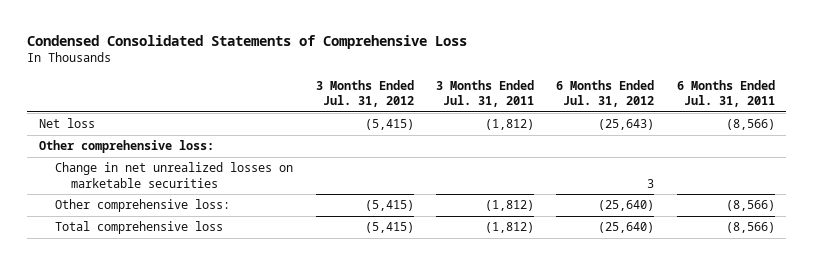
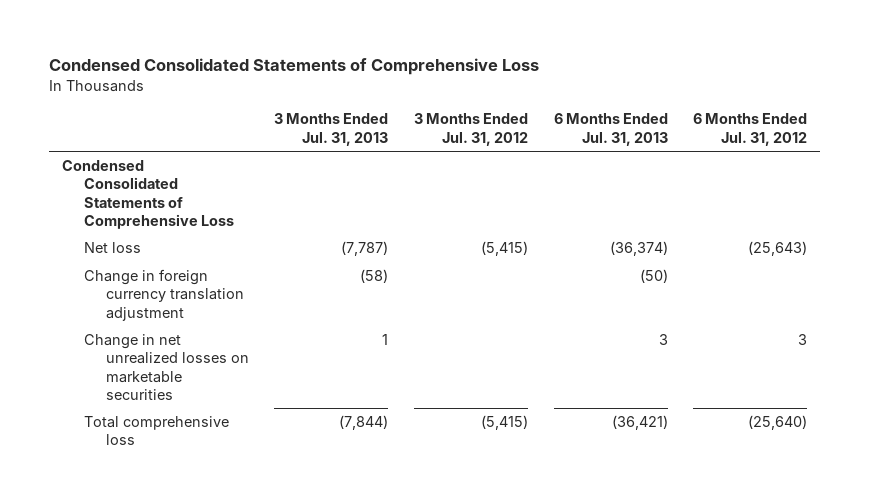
[436,79,535,107] 3 Months Ended Jul. 31, 2011 -> none
[676,79,775,107] 6 Months Ended Jul. 31, 2011 -> none
none -> [274,113,389,146] 3 Months Ended Jul. 31, 2013
none -> [553,113,668,146] 6 Months Ended Jul. 31, 2013
none -> [61,160,234,229] Condensed Consolidated Statements of Comprehensive Loss
[38,140,214,154] Other comprehensive loss: -> none
none -> [83,269,244,321] Change in foreign currency translation adjustment
[55,199,231,213] Other comprehensive loss: -> none

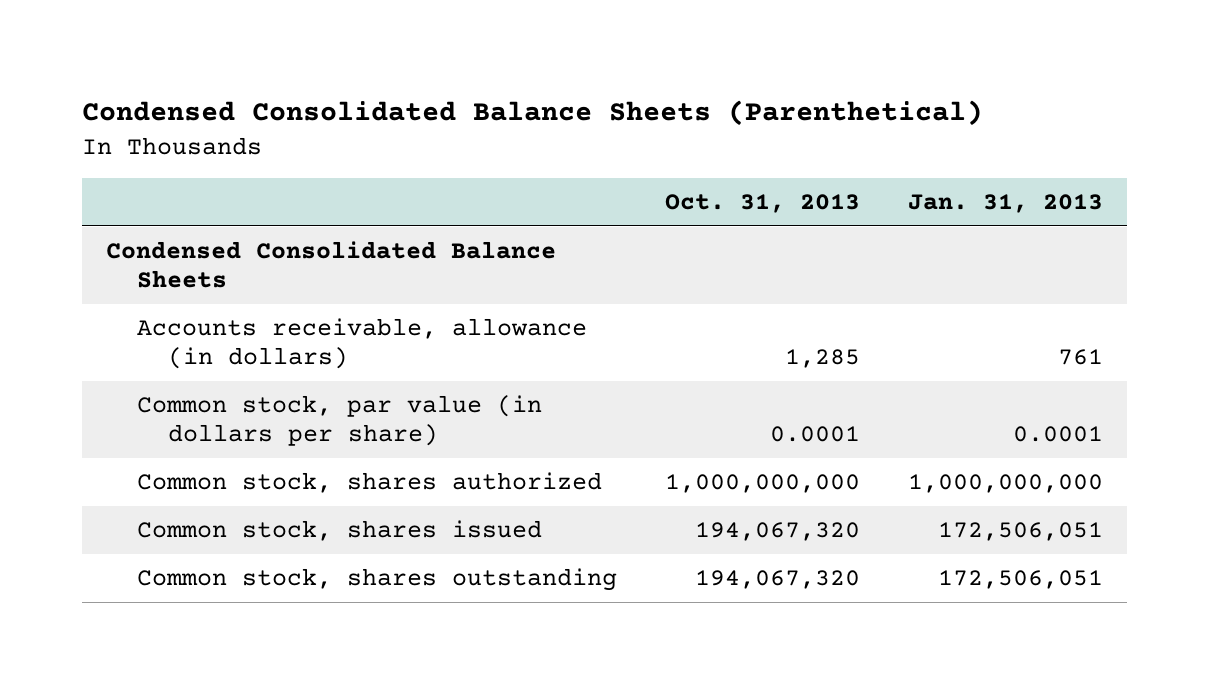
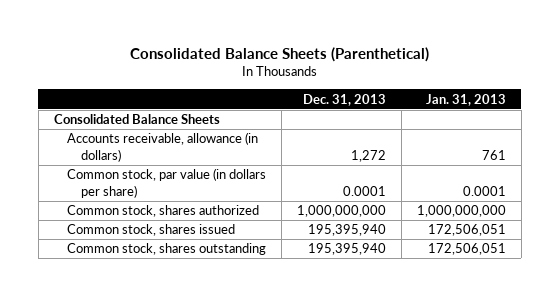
[81,100,983,127] Condensed Consolidated Balance Sheets (Parenthetical) -> [129,46,429,62] Consolidated Balance Sheets (Parenthetical)
[664,194,860,214] Oct. 31, 2013 -> none
none -> [302,93,386,106] Dec. 31, 2013
[105,240,556,289] Condensed Consolidated Balance Sheets -> [53,114,220,125] Consolidated Balance Sheets

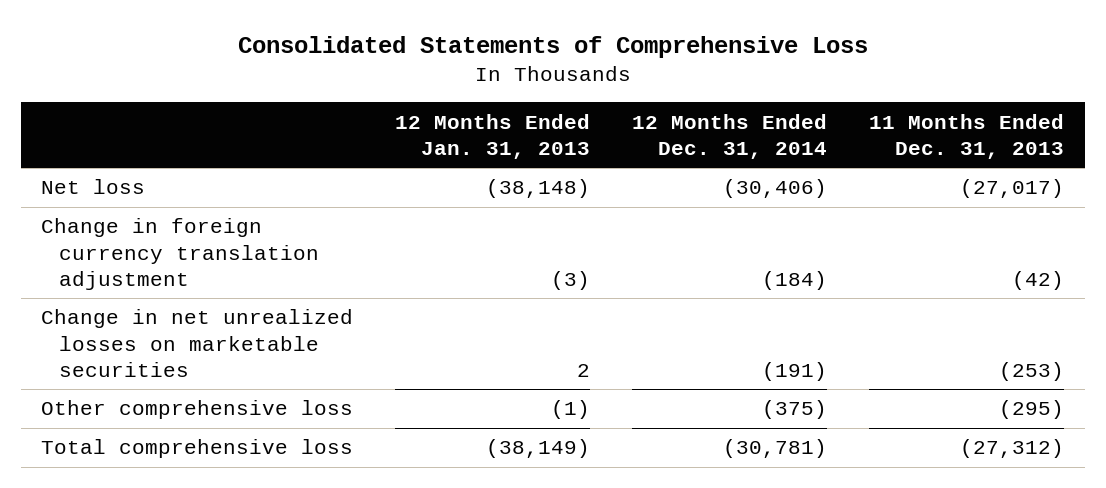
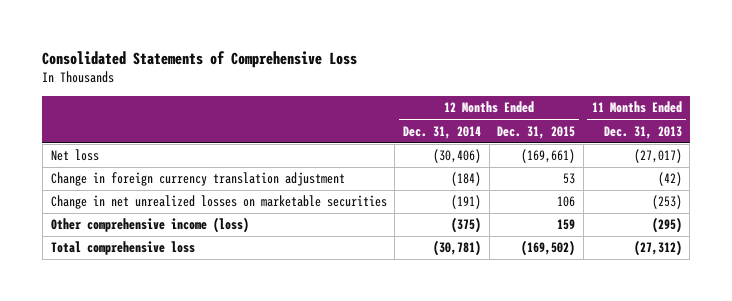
[395,113,591,160] 12 Months Ended Jan. 31, 2013 -> none
none -> [497,125,576,139] Dec. 31, 2015
[41,400,354,420] Other comprehensive loss -> [50,217,249,234] Other comprehensive income (loss)

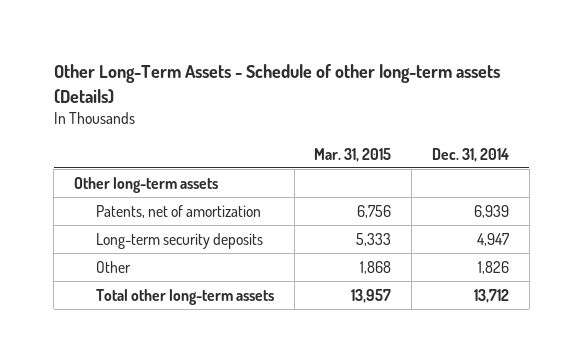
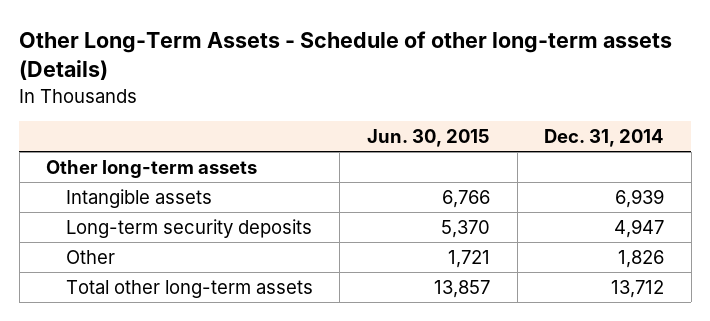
[314,147,392,162] Mar. 31, 2015 -> none
none -> [366,129,490,148] Jun. 30, 2015
[95,204,261,218] Patents, net of amortization -> [65,188,212,208] Intangible assets

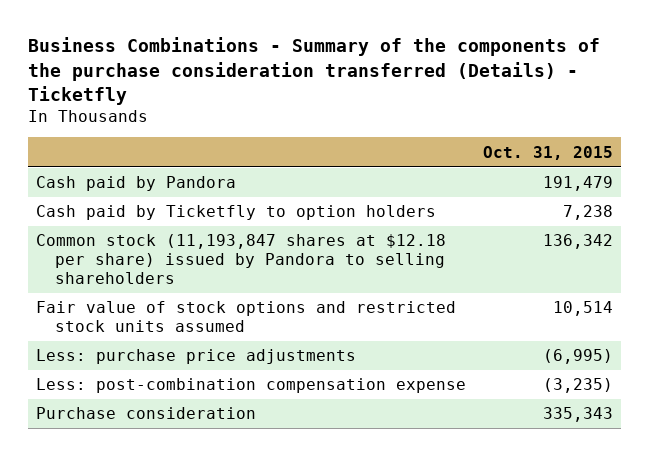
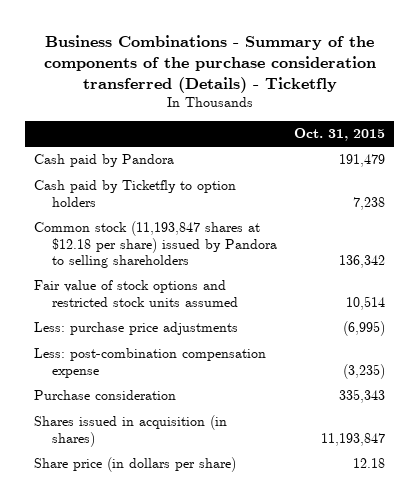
none -> [34,415,228,447] Shares issued in acquisition (in shares)
none -> [34,457,237,473] Share price (in dollars per share)

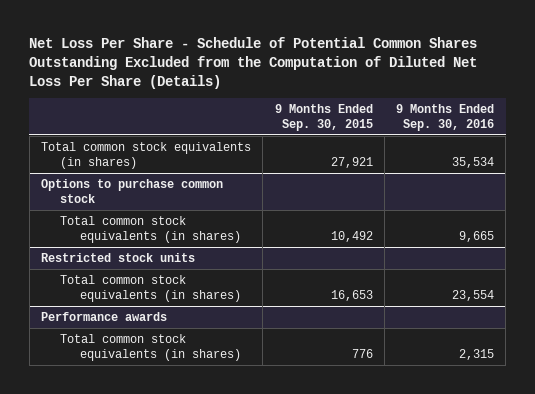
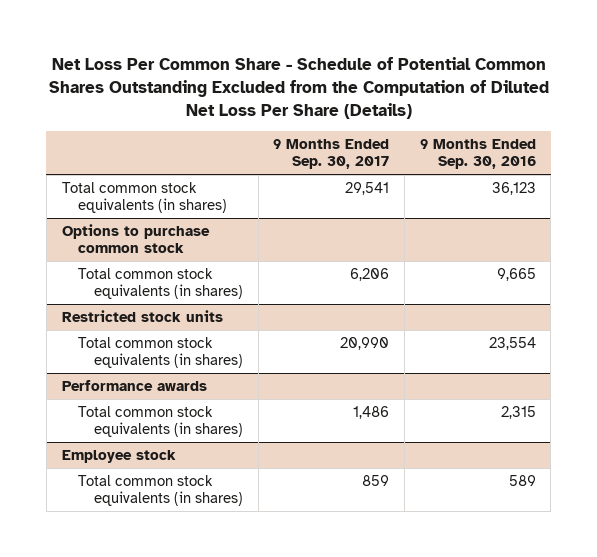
[29,37,478,89] Net Loss Per Share - Schedule of Potential Common Shares Outstanding Excluded from the Computation of Diluted Net Loss Per Share (Details) -> [48,56,549,119] Net Loss Per Common Share - Schedule of Potential Common Shares Outstanding Excluded from the Computation of Diluted Net Loss Per Share (Details)
[274,103,373,131] 9 Months Ended Sep. 30, 2015 -> none
none -> [273,138,390,170] 9 Months Ended Sep. 30, 2017
[452,156,495,168] 35,534 -> [491,181,536,195] 36,123
none -> [61,449,176,463] Employee stock
none -> [77,474,243,507] Total common stock equivalents (in shares)

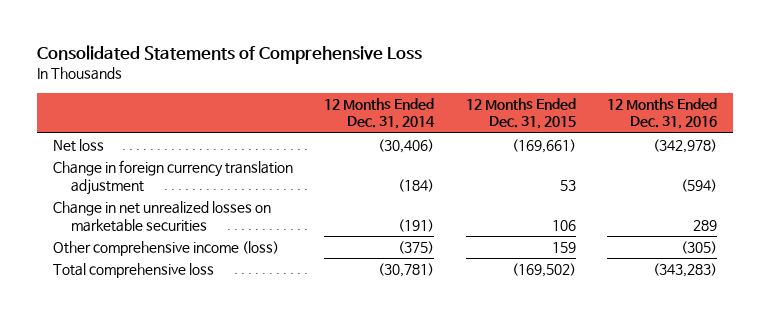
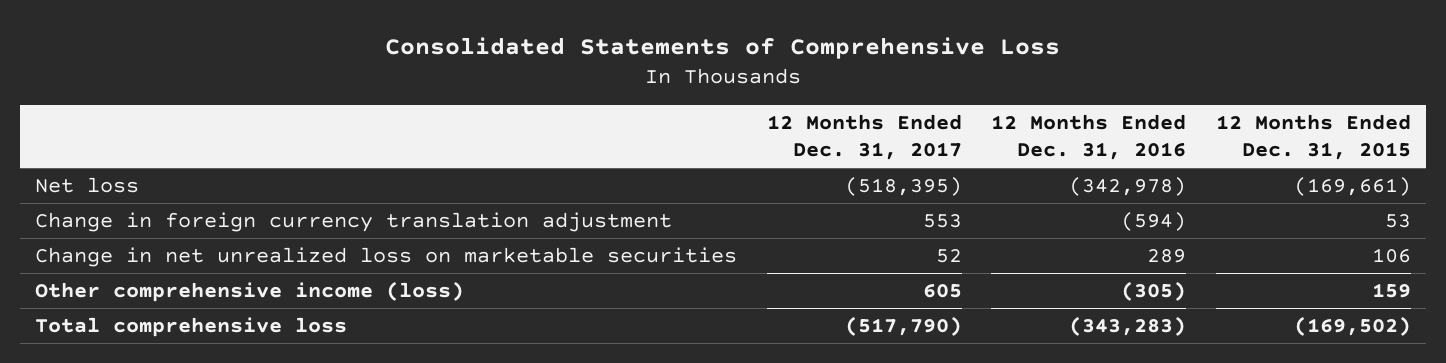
[324,97,436,130] 12 Months Ended Dec. 31, 2014 -> none
none -> [766,113,962,161] 12 Months Ended Dec. 31, 2017
[52,201,271,232] Change in net unrealized losses on marketable securities -> [34,246,737,267] Change in net unrealized loss on marketable securities

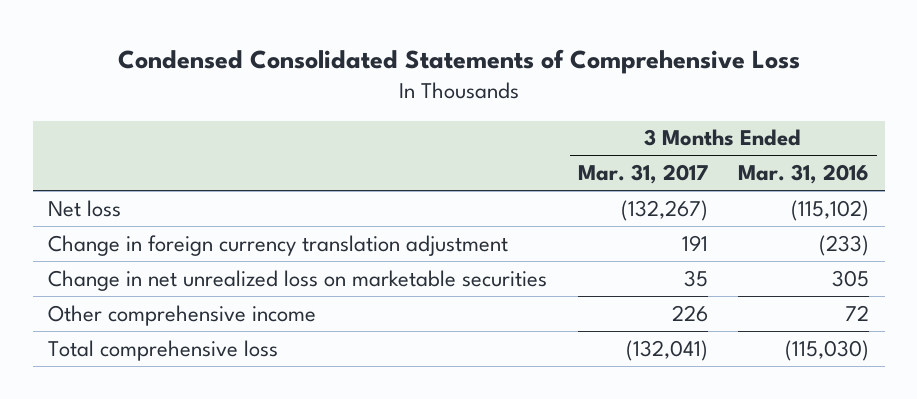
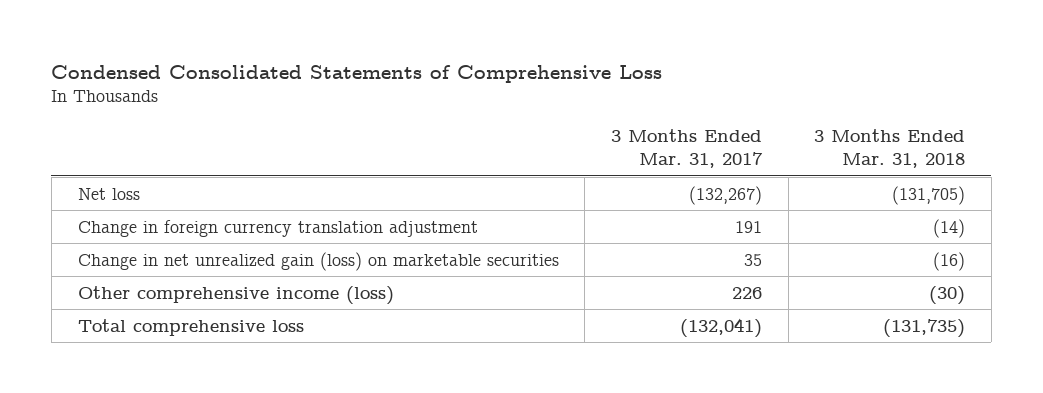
[738,164,870,185] Mar. 31, 2016 -> none
none -> [814,129,966,168] 3 Months Ended Mar. 31, 2018
[48,269,548,291] Change in net unrealized loss on marketable securities -> [77,251,559,271] Change in net unrealized gain (loss) on marketable securities
[48,304,317,326] Other comprehensive income -> [77,285,394,305] Other comprehensive income (loss)

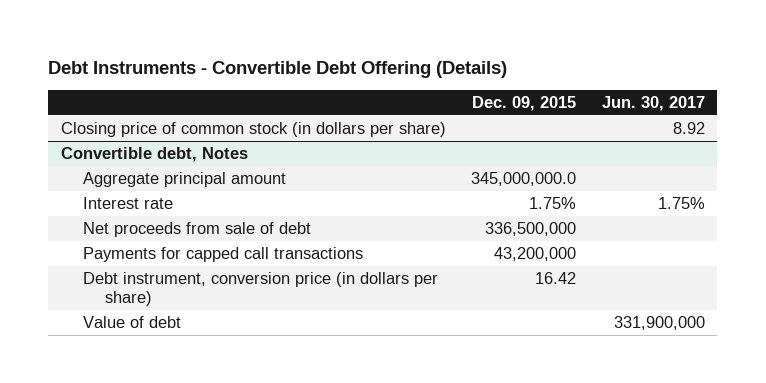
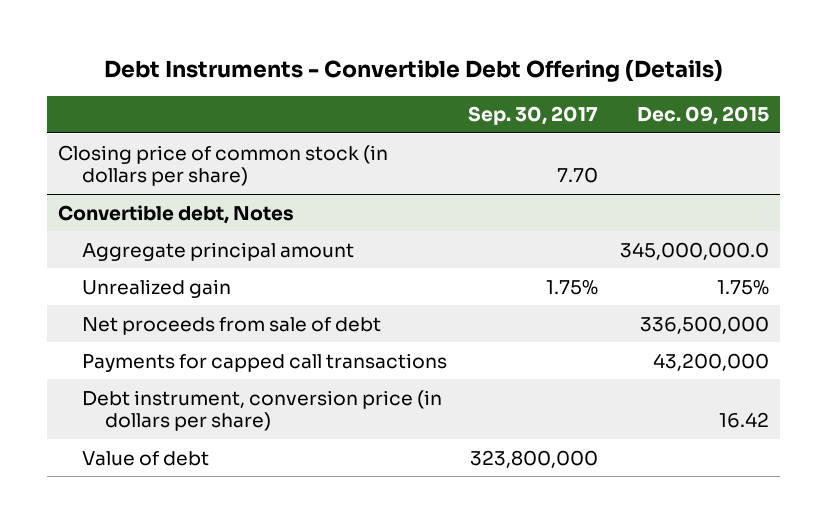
[601,95,705,111] Jun. 30, 2017 -> none
none -> [468,106,599,126] Sep. 30, 2017
[83,197,174,210] Interest rate -> [81,278,231,298] Unrealized gain

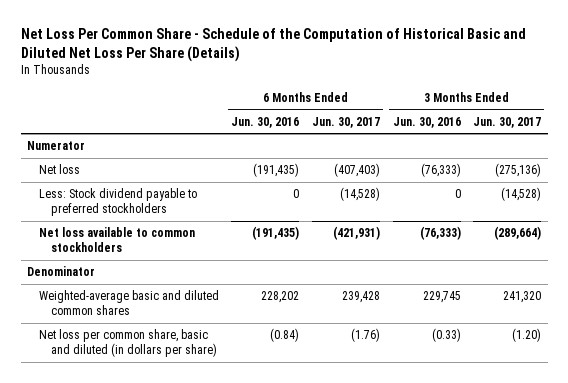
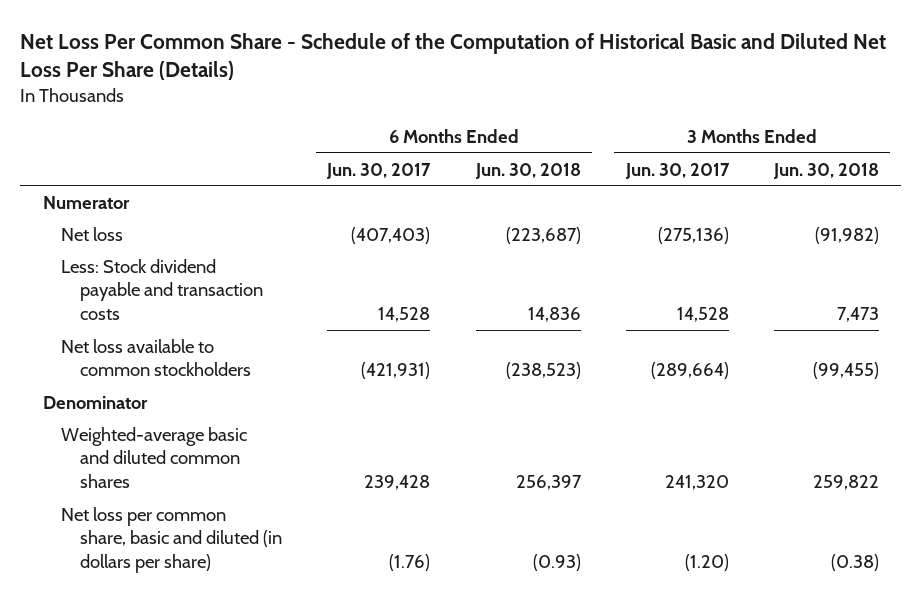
[231,116,300,128] Jun. 30, 2016 -> none
[392,116,461,128] Jun. 30, 2016 -> none
none -> [474,162,581,179] Jun. 30, 2018
none -> [772,162,879,179] Jun. 30, 2018
[38,188,197,217] Less: Stock dividend payable to preferred stockholders -> [61,258,264,321] Less: Stock dividend payable and transaction costs
[339,187,380,202] (14,528) -> [378,307,431,323] 14,528
[501,187,542,202] (14,528) -> [676,307,729,323] 14,528

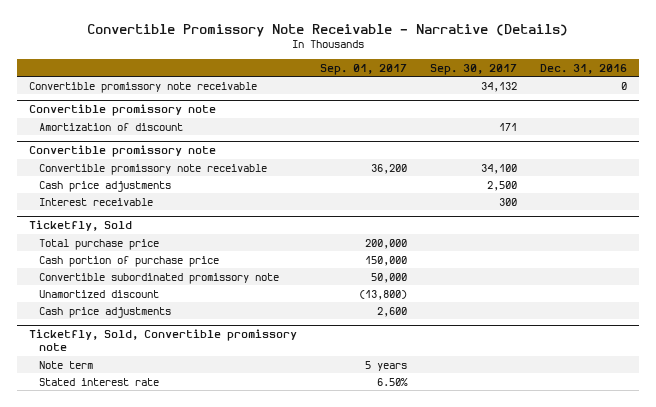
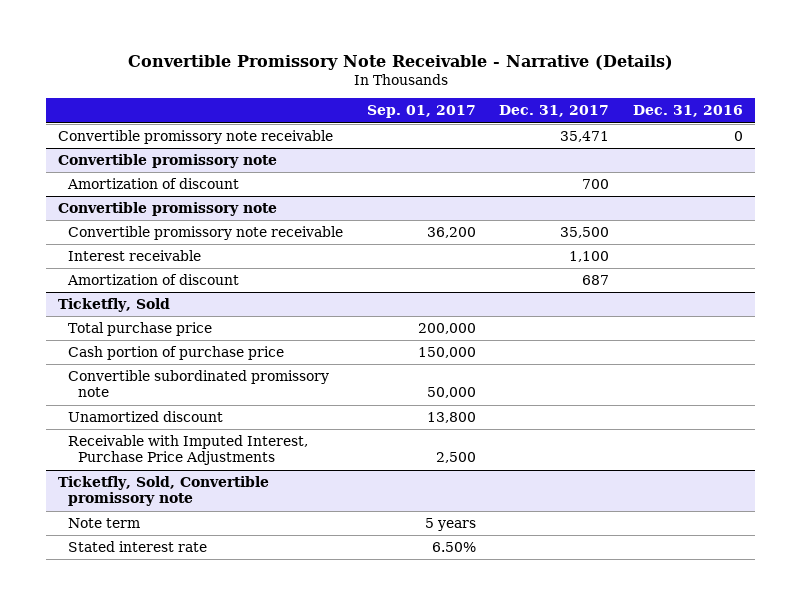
[429,63,517,75] Sep. 30, 2017 -> none
none -> [499,105,610,118] Dec. 31, 2017
[38,180,171,192] Cash price adjustments -> none
none -> [67,274,240,286] Amortization of discount
[38,306,171,318] Cash price adjustments -> none
[358,289,407,300] (13,800) -> [426,412,476,424] 13,800
none -> [68,435,309,466] Receivable with Imputed Interest, Purchase Price Adjustments

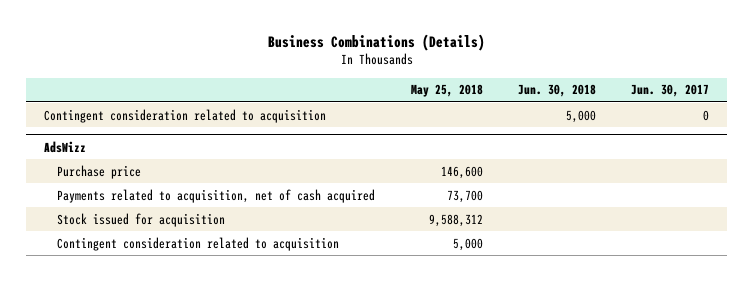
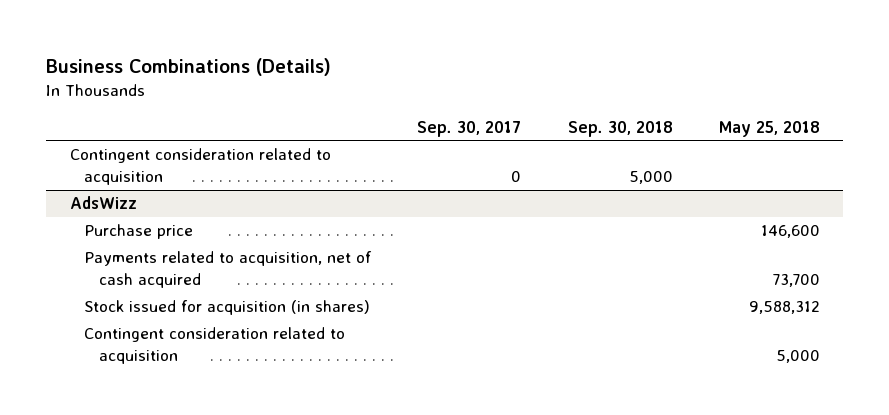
[518,84,597,98] Jun. 30, 2018 -> none
[631,84,710,98] Jun. 30, 2017 -> none
none -> [417,120,522,137] Sep. 30, 2017
none -> [567,120,673,137] Sep. 30, 2018
[57,212,226,227] Stock issued for acquisition -> [84,300,371,316] Stock issued for acquisition (in shares)

